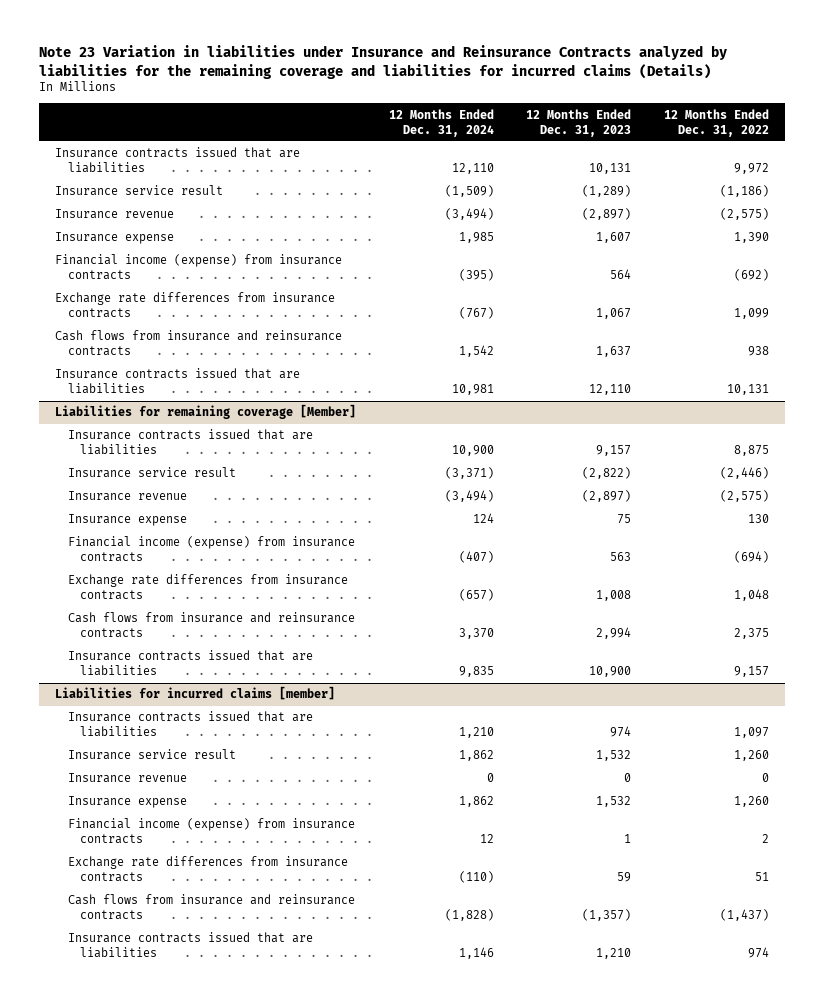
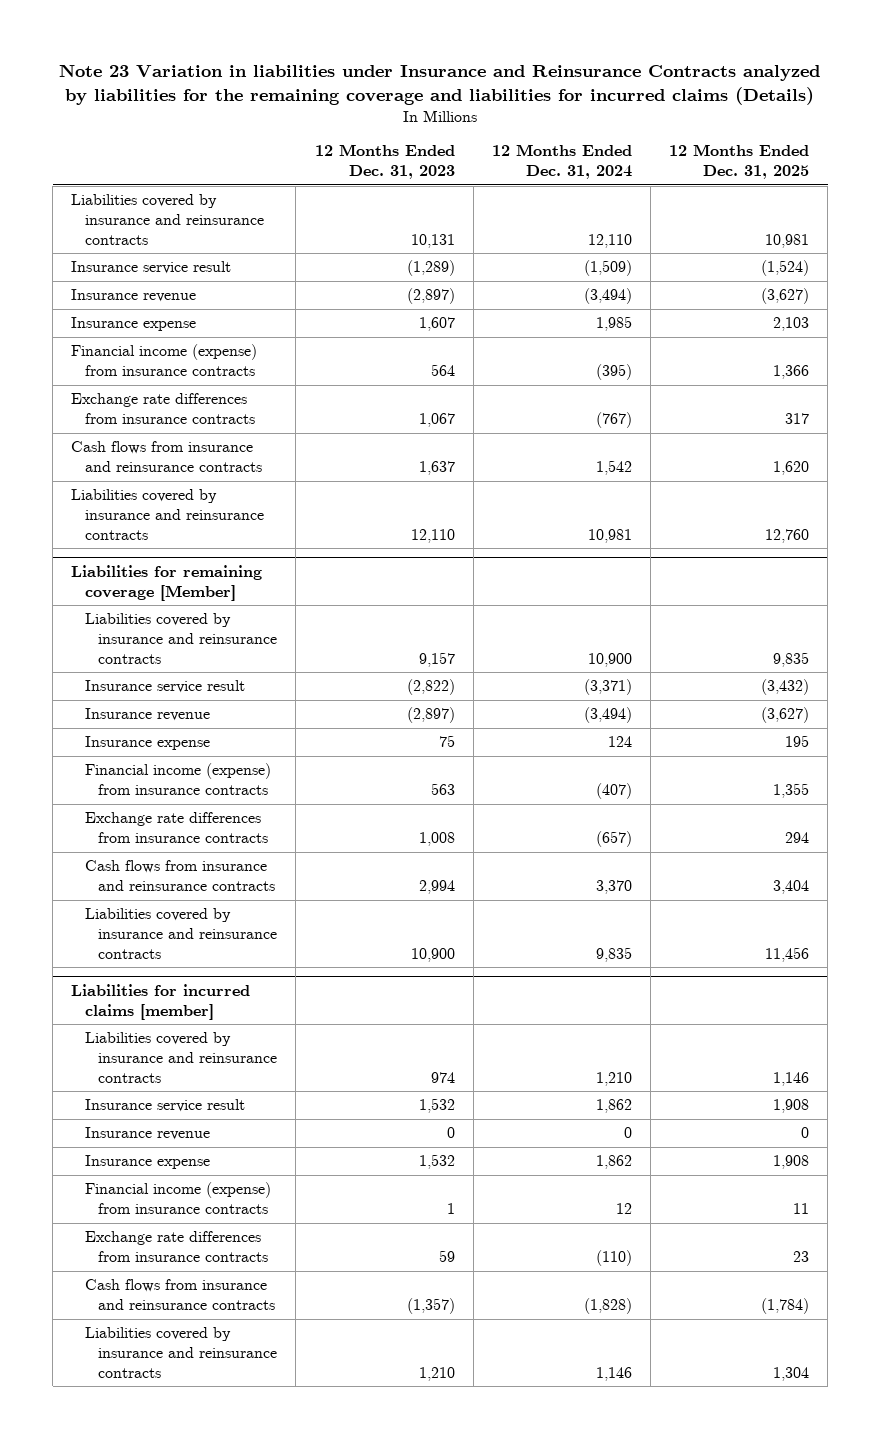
[663,108,769,137] 12 Months Ended Dec. 31, 2022 -> none
none -> [669,144,810,180] 12 Months Ended Dec. 31, 2025
[55,147,301,174] Insurance contracts issued that are liabilities -> [71,194,264,245] Liabilities covered by insurance and reinsurance contracts
[55,368,301,395] Insurance contracts issued that are liabilities -> [71,489,264,540] Liabilities covered by insurance and reinsurance contracts
[67,429,313,456] Insurance contracts issued that are liabilities -> [84,613,278,664] Liabilities covered by insurance and reinsurance contracts
[67,650,313,677] Insurance contracts issued that are liabilities -> [84,908,278,959] Liabilities covered by insurance and reinsurance contracts
[67,711,313,738] Insurance contracts issued that are liabilities -> [84,1032,278,1083] Liabilities covered by insurance and reinsurance contracts
[67,932,313,959] Insurance contracts issued that are liabilities -> [84,1327,278,1378] Liabilities covered by insurance and reinsurance contracts

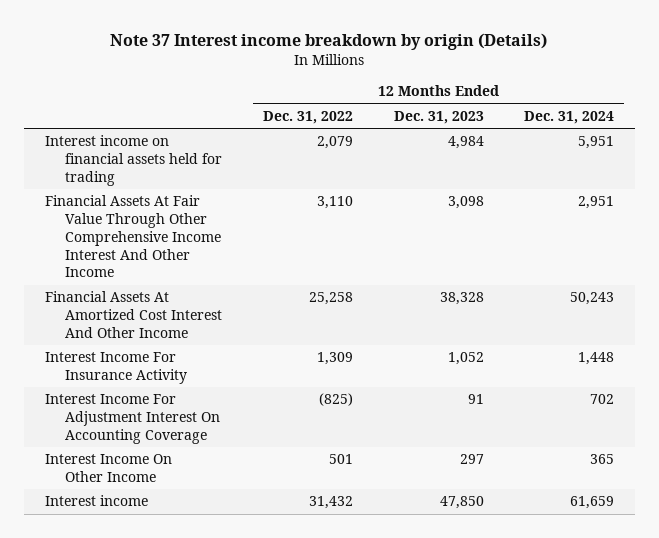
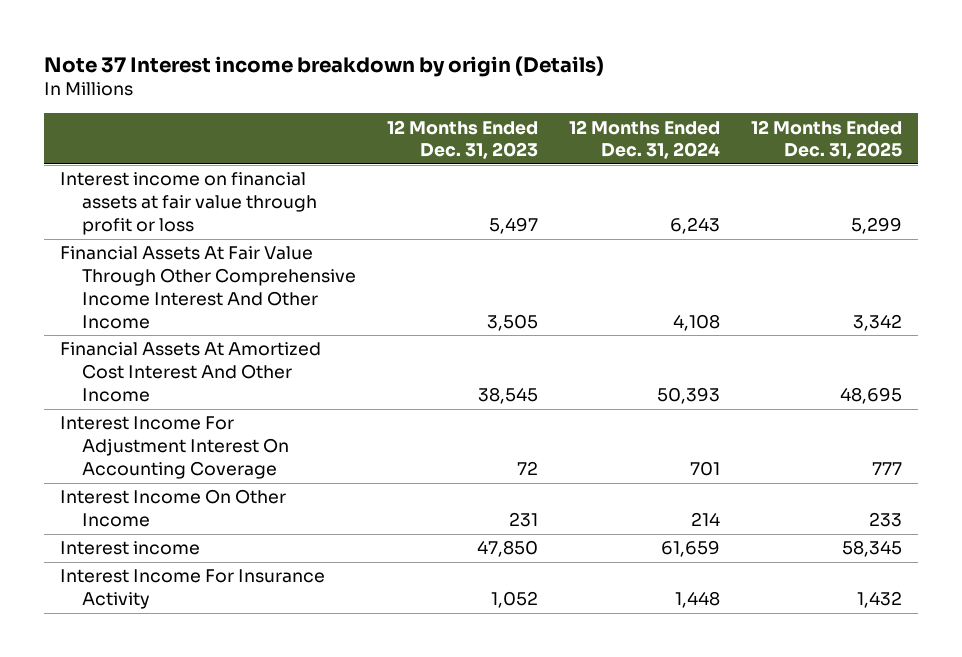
[262,110,353,124] Dec. 31, 2022 -> none
none -> [751,119,903,160] 12 Months Ended Dec. 31, 2025
[44,135,223,186] Interest income on financial assets held for trading -> none
none -> [59,172,318,235] Interest income on financial assets at fair value through profit or loss
[447,196,484,210] 3,098 -> [487,313,539,331] 3,505
[578,196,615,210] 2,951 -> [673,313,721,331] 4,108
[439,292,484,306] 38,328 -> [478,386,539,404] 38,545
[570,292,615,306] 50,243 -> [657,386,721,404] 50,393
[467,394,484,405] 91 -> [517,460,539,475] 72
[590,394,615,405] 702 -> [690,460,721,476] 701
[459,454,484,465] 297 -> [509,512,539,528] 231
[590,454,615,465] 365 -> [691,512,721,527] 214
[44,352,188,385] Interest Income For Insurance Activity -> [59,569,325,610] Interest Income For Insurance Activity

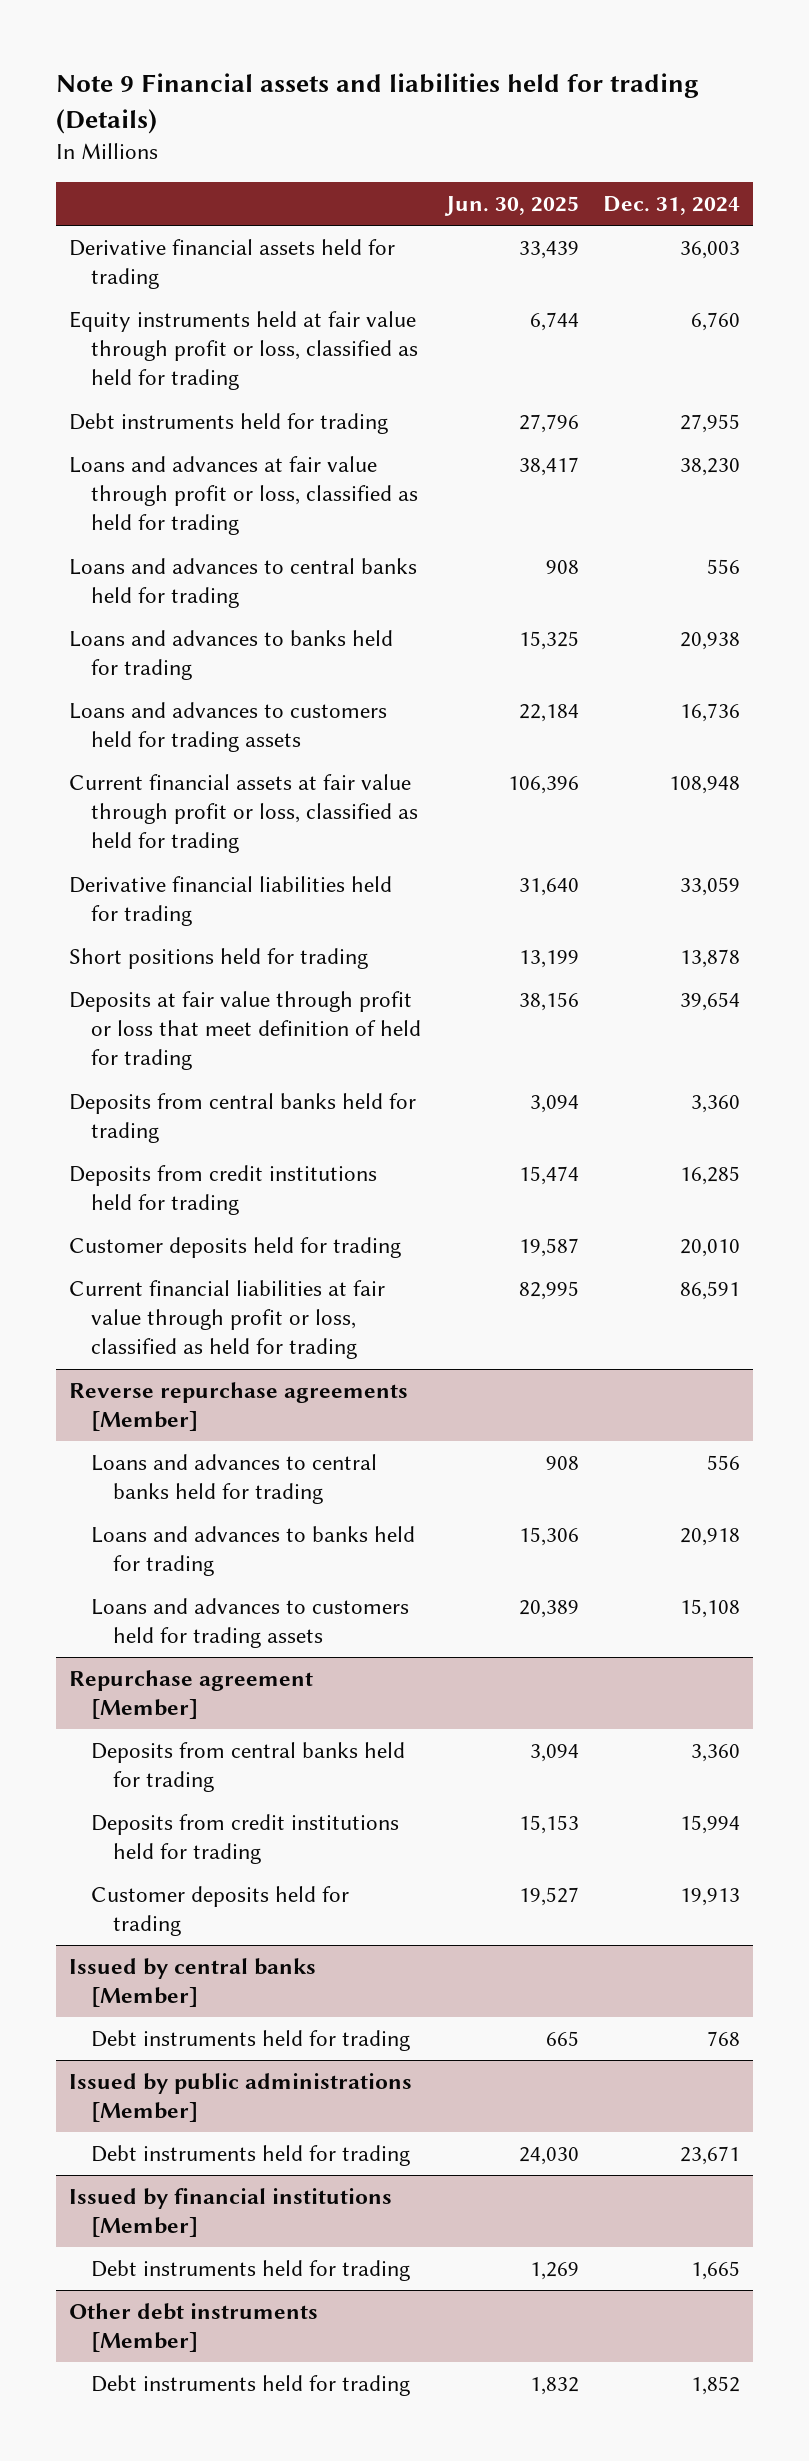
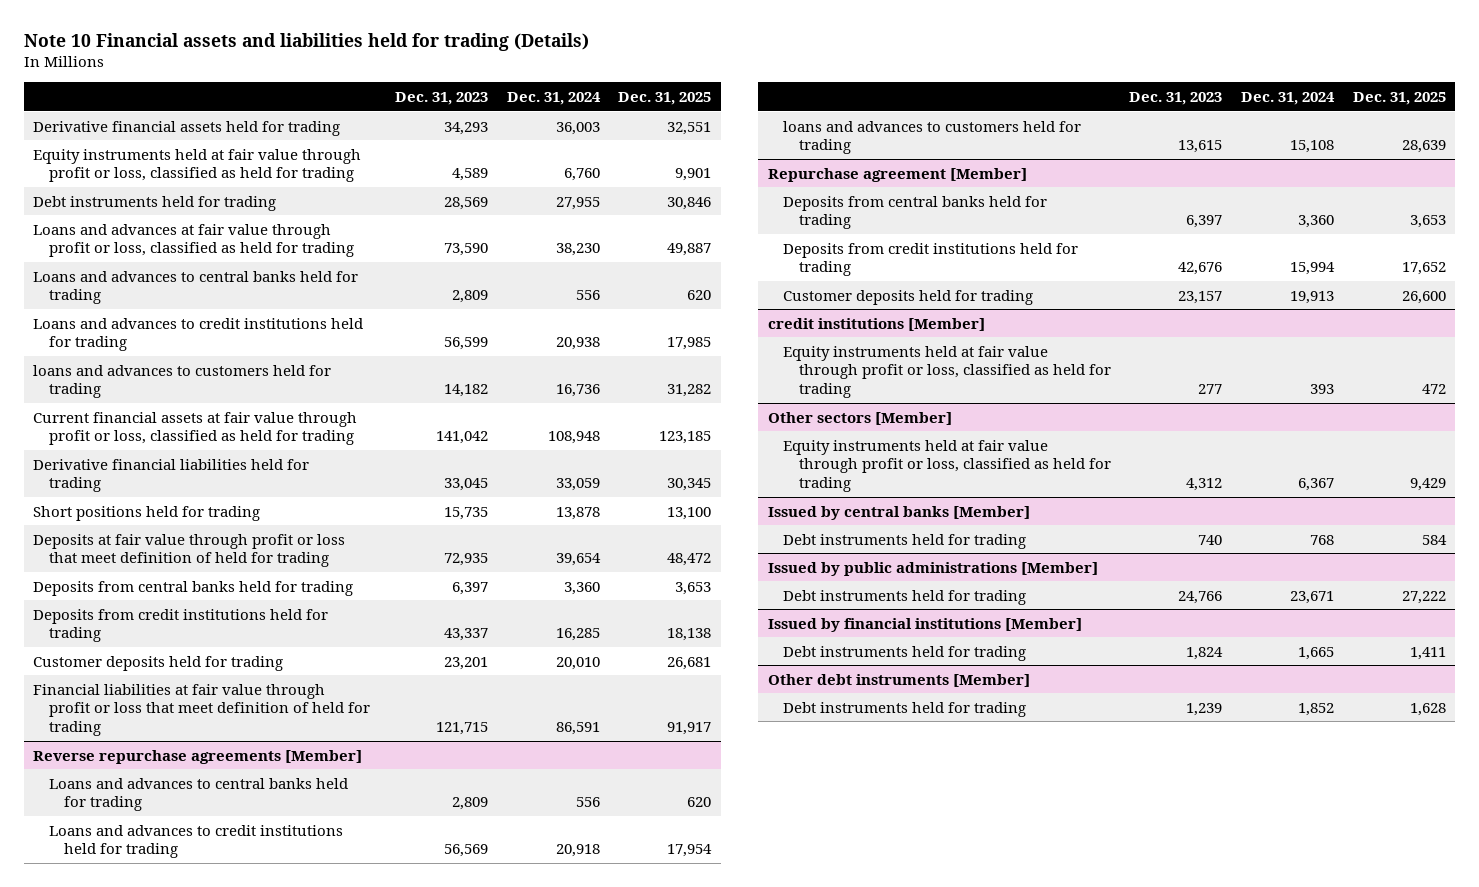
[56,73,700,134] Note 9 Financial assets and liabilities held for trading (Details) -> [23,33,589,52] Note 10 Financial assets and liabilities held for trading (Details)
[443,196,579,217] Jun. 30, 2025 -> none
none -> [394,91,488,105] Dec. 31, 2023
none -> [618,91,712,105] Dec. 31, 2025
[68,630,393,681] Loans and advances to banks held for trading -> [33,317,364,352] Loans and advances to credit institutions held for trading
[68,702,387,753] Loans and advances to customers held for trading assets -> [33,364,332,399] loans and advances to customers held for trading
[68,1280,385,1360] Current financial liabilities at fair value through profit or loss, classified as held for trading -> [33,683,370,736] Financial liabilities at fair value through profit or loss that meet definition of held for trading
[90,1526,415,1577] Loans and advances to banks held for trading -> [48,824,343,859] Loans and advances to credit institutions held for trading
[90,1598,409,1649] Loans and advances to customers held for trading assets -> [783,120,1082,155] loans and advances to customers held for trading
none -> [767,317,985,331] credit institutions [Member]
none -> [783,345,1111,398] Equity instruments held at fair value through profit or loss, classified as held for trading
none -> [767,411,952,425] Other sectors [Member]
none -> [783,439,1111,492] Equity instruments held at fair value through profit or loss, classified as held for trading

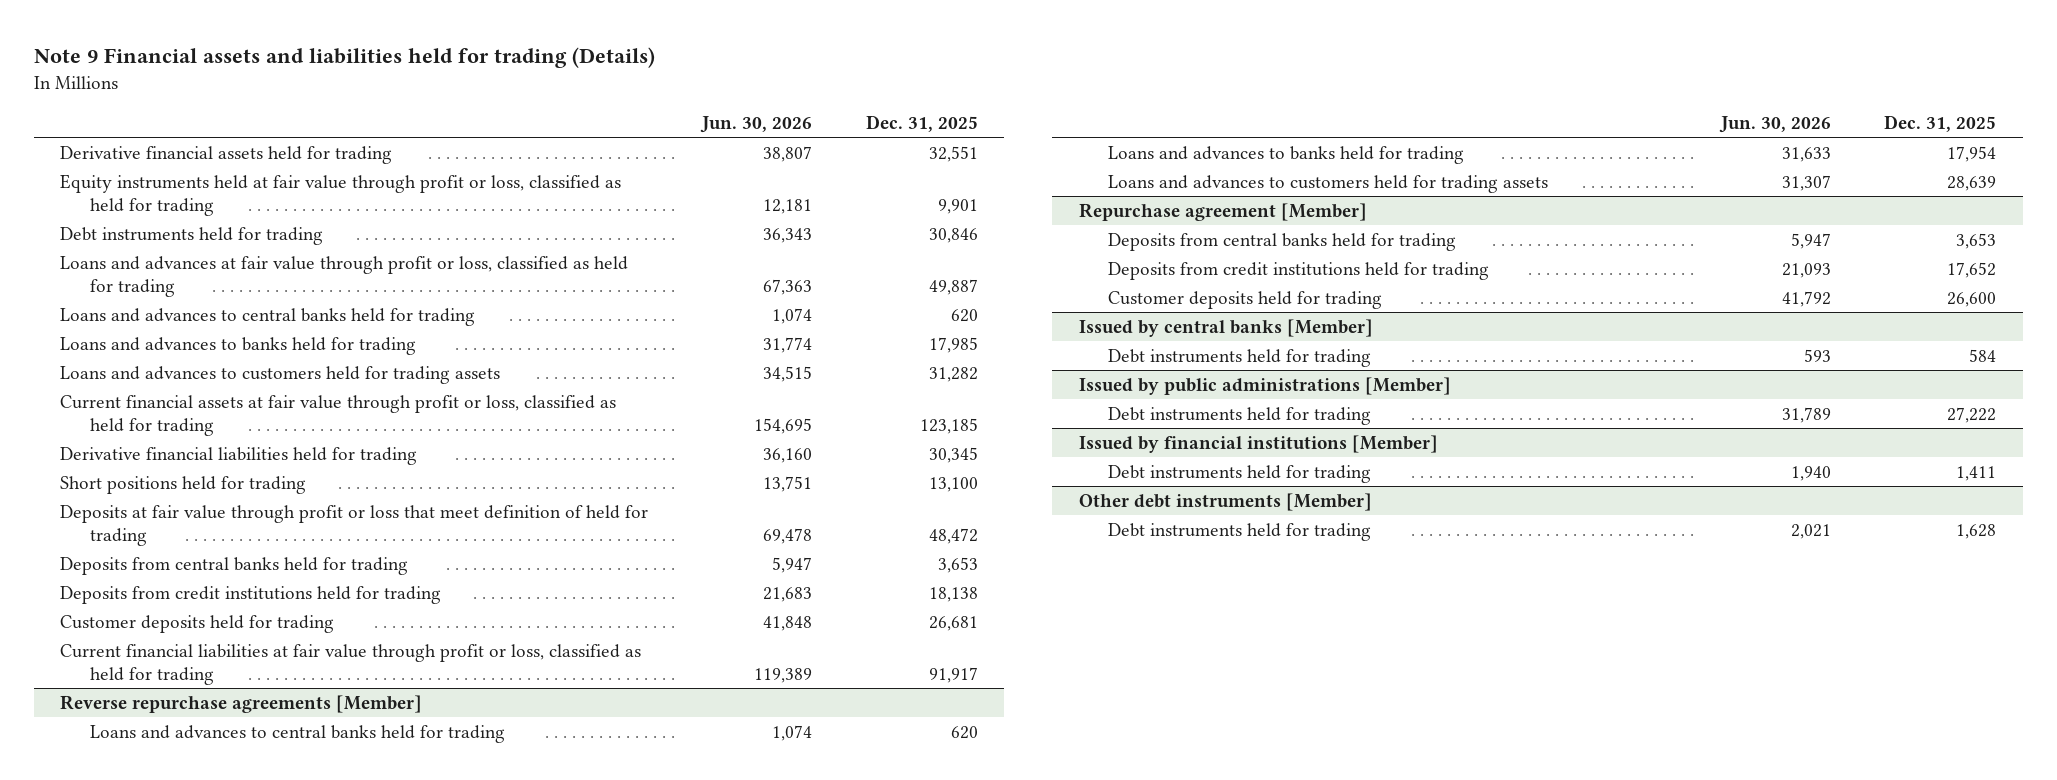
[23,33,589,52] Note 10 Financial assets and liabilities held for trading (Details) -> [33,47,655,69] Note 9 Financial assets and liabilities held for trading (Details)
[394,91,488,105] Dec. 31, 2023 -> none
[506,91,601,105] Dec. 31, 2024 -> none
none -> [699,116,812,134] Jun. 30, 2026
[33,317,364,352] Loans and advances to credit institutions held for trading -> [60,336,417,355] Loans and advances to banks held for trading
[33,364,332,399] loans and advances to customers held for trading -> [60,365,501,384] Loans and advances to customers held for trading assets
[33,683,370,736] Financial liabilities at fair value through profit or loss that meet definition of held for trading -> [60,643,642,685] Current financial liabilities at fair value through profit or loss, classified as held for trading
[48,824,343,859] Loans and advances to credit institutions held for trading -> [1108,145,1465,164] Loans and advances to banks held for trading
[783,120,1082,155] loans and advances to customers held for trading -> [1108,174,1549,193] Loans and advances to customers held for trading assets
[767,317,985,331] credit institutions [Member] -> none
[783,345,1111,398] Equity instruments held at fair value through profit or loss, classified as held for trading -> none
[767,411,952,425] Other sectors [Member] -> none
[783,439,1111,492] Equity instruments held at fair value through profit or loss, classified as held for trading -> none

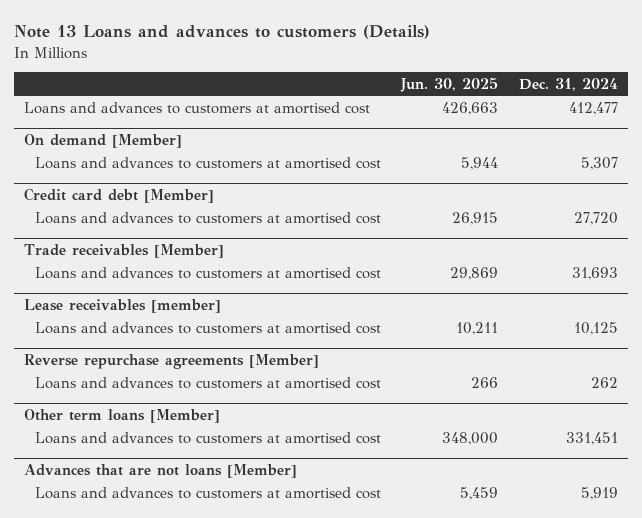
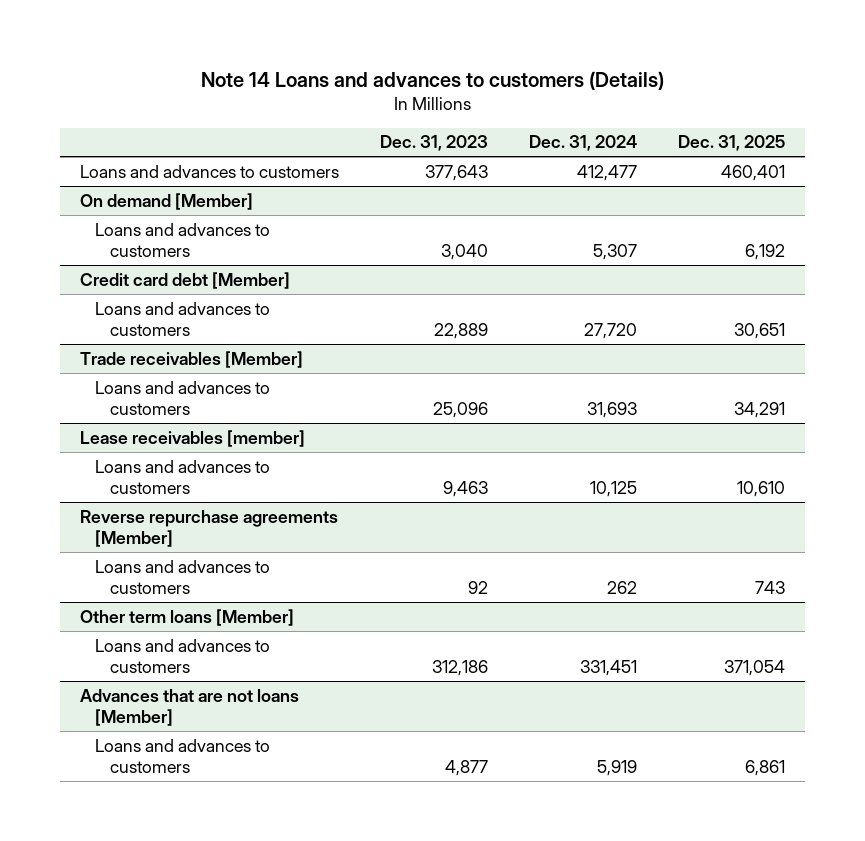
[14,25,431,40] Note 13 Loans and advances to customers (Details) -> [200,70,664,90] Note 14 Loans and advances to customers (Details)
[400,76,499,92] Jun. 30, 2025 -> none
none -> [380,135,489,152] Dec. 31, 2023
none -> [677,135,785,152] Dec. 31, 2025
[24,101,371,114] Loans and advances to customers at amortised cost -> [80,164,340,178] Loans and advances to customers
[35,156,382,169] Loans and advances to customers at amortised cost -> [95,222,271,257] Loans and advances to customers
[35,211,382,224] Loans and advances to customers at amortised cost -> [95,301,271,336] Loans and advances to customers
[35,266,382,279] Loans and advances to customers at amortised cost -> [95,380,271,415] Loans and advances to customers
[35,321,382,334] Loans and advances to customers at amortised cost -> [95,459,271,494] Loans and advances to customers
[35,376,382,389] Loans and advances to customers at amortised cost -> [95,559,271,594] Loans and advances to customers
[35,431,382,444] Loans and advances to customers at amortised cost -> [95,638,271,673] Loans and advances to customers
[35,486,382,499] Loans and advances to customers at amortised cost -> [95,738,271,773] Loans and advances to customers

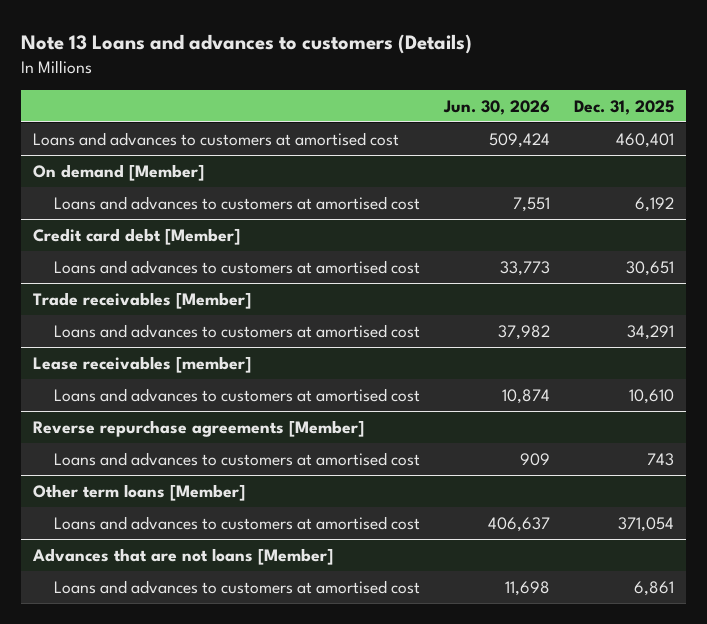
[200,70,664,90] Note 14 Loans and advances to customers (Details) -> [21,33,473,54] Note 13 Loans and advances to customers (Details)
[380,135,489,152] Dec. 31, 2023 -> none
[529,135,638,152] Dec. 31, 2024 -> none
none -> [442,99,550,115] Jun. 30, 2026
[80,164,340,178] Loans and advances to customers -> [33,131,400,146] Loans and advances to customers at amortised cost
[95,222,271,257] Loans and advances to customers -> [53,195,420,210] Loans and advances to customers at amortised cost
[95,301,271,336] Loans and advances to customers -> [53,259,420,274] Loans and advances to customers at amortised cost
[95,380,271,415] Loans and advances to customers -> [53,323,420,338] Loans and advances to customers at amortised cost
[95,459,271,494] Loans and advances to customers -> [53,387,420,402] Loans and advances to customers at amortised cost
[95,559,271,594] Loans and advances to customers -> [53,451,420,466] Loans and advances to customers at amortised cost
[95,638,271,673] Loans and advances to customers -> [53,515,420,530] Loans and advances to customers at amortised cost
[95,738,271,773] Loans and advances to customers -> [53,579,420,594] Loans and advances to customers at amortised cost

